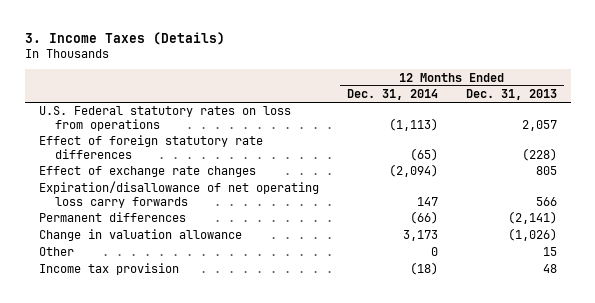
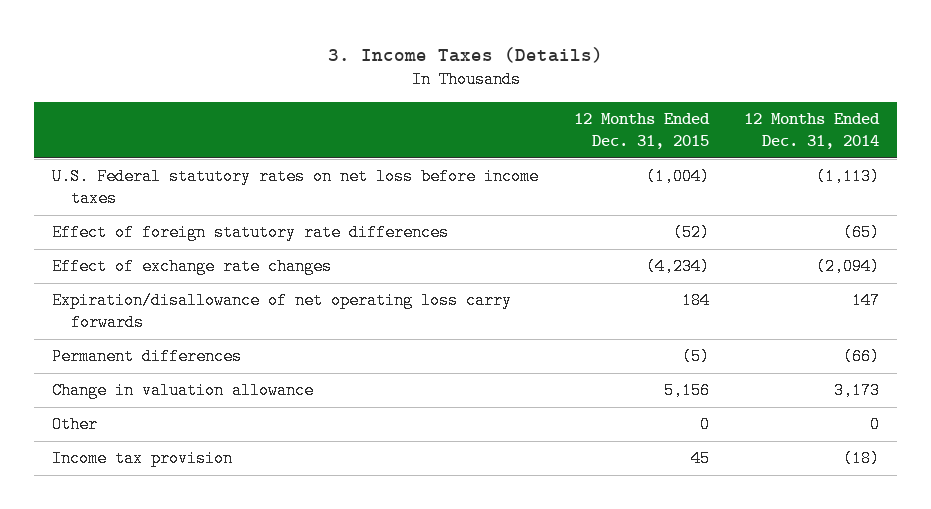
[465,89,557,101] Dec. 31, 2013 -> none
none -> [573,113,710,149] 12 Months Ended Dec. 31, 2015
[38,106,291,131] U.S. Federal statutory rates on loss from operations -> [51,168,539,208] U.S. Federal statutory rates on net loss before income taxes

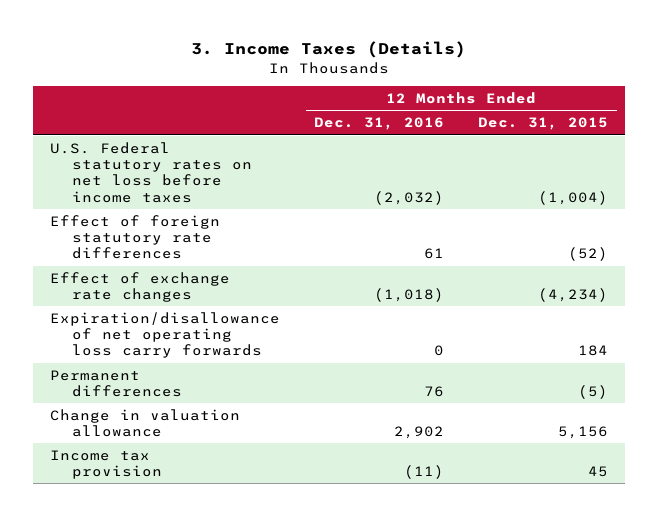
[744,113,881,149] 12 Months Ended Dec. 31, 2014 -> none
none -> [314,117,445,131] Dec. 31, 2016
[51,416,98,434] Other -> none

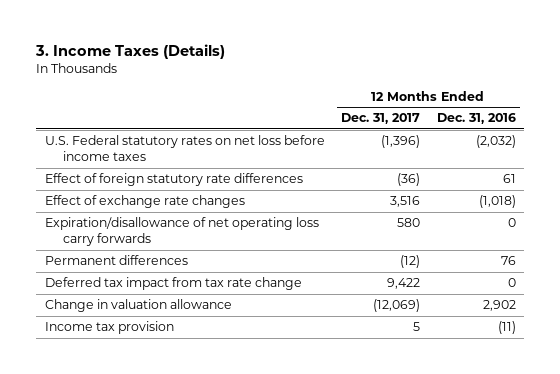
[478,117,609,131] Dec. 31, 2015 -> none
none -> [341,113,421,125] Dec. 31, 2017
none -> [44,277,302,291] Deferred tax impact from tax rate change

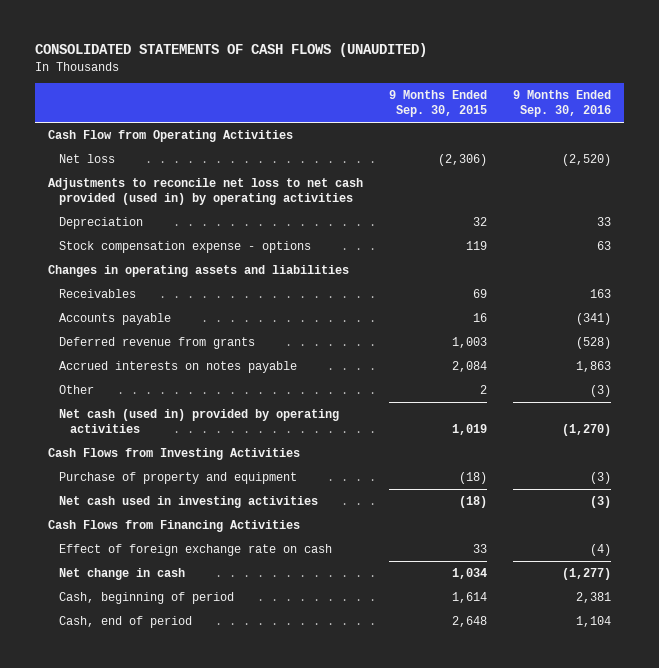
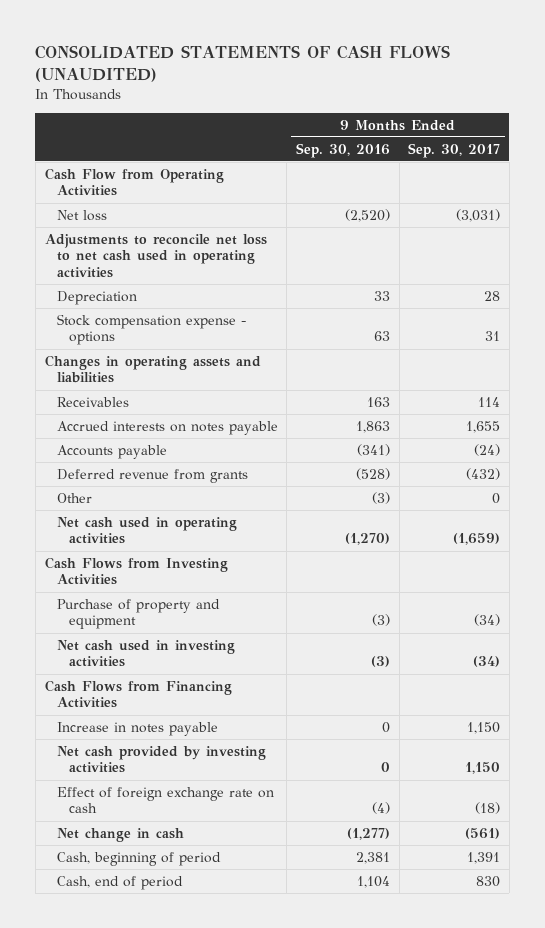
[389,90,488,118] 9 Months Ended Sep. 30, 2015 -> none
none -> [408,142,501,158] Sep. 30, 2017
[48,178,364,206] Adjustments to reconcile net loss to net cash provided (used in) by operating activities -> [44,233,267,279] Adjustments to reconcile net loss to net cash used in operating activities
[59,361,298,374] Accrued interests on notes payable -> [56,420,278,435] Accrued interests on notes payable
[59,409,340,434] Net cash (used in) provided by operating activities -> [56,516,237,545] Net cash used in operating activities
none -> [56,721,218,736] Increase in notes payable
none -> [56,745,266,774] Net cash provided by investing activities

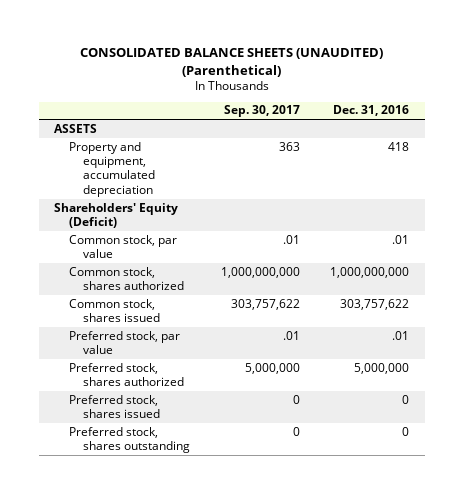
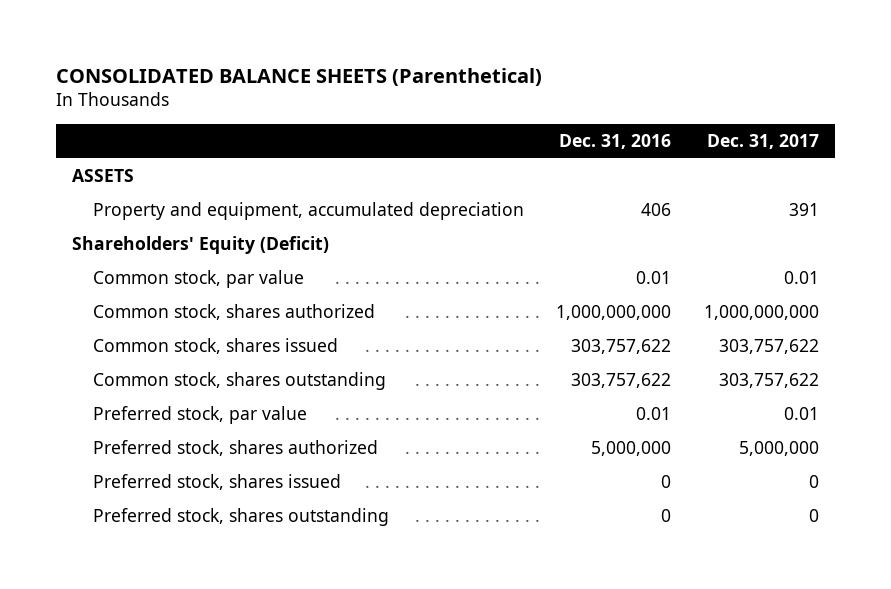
[79,47,383,77] CONSOLIDATED BALANCE SHEETS (UNAUDITED) (Parenthetical) -> [56,68,543,87] CONSOLIDATED BALANCE SHEETS (Parenthetical)
[223,105,300,118] Sep. 30, 2017 -> none
none -> [706,133,819,149] Dec. 31, 2017
[388,141,410,151] 418 -> [641,203,672,217] 406
[392,234,410,244] .01 -> [636,271,672,285] 0.01
none -> [92,372,386,391] Common stock, shares outstanding
[392,330,410,340] .01 -> [636,407,672,421] 0.01

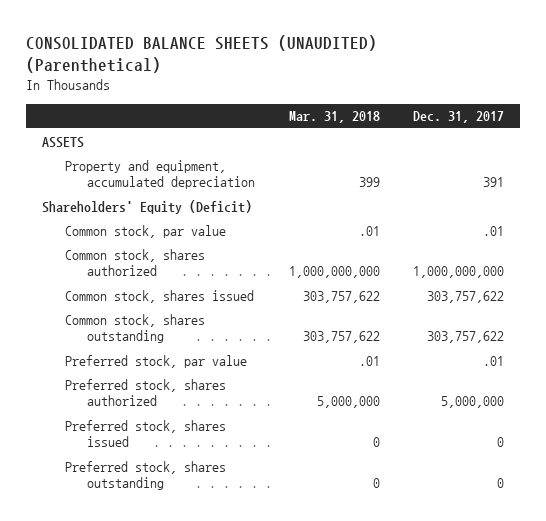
[56,68,543,87] CONSOLIDATED BALANCE SHEETS (Parenthetical) -> [25,35,377,74] CONSOLIDATED BALANCE SHEETS (UNAUDITED) (Parenthetical)
[559,133,672,149] Dec. 31, 2016 -> none
none -> [288,111,380,124] Mar. 31, 2018
[783,271,819,285] 0.01 -> [482,225,504,236] .01
[783,407,819,421] 0.01 -> [482,355,504,366] .01

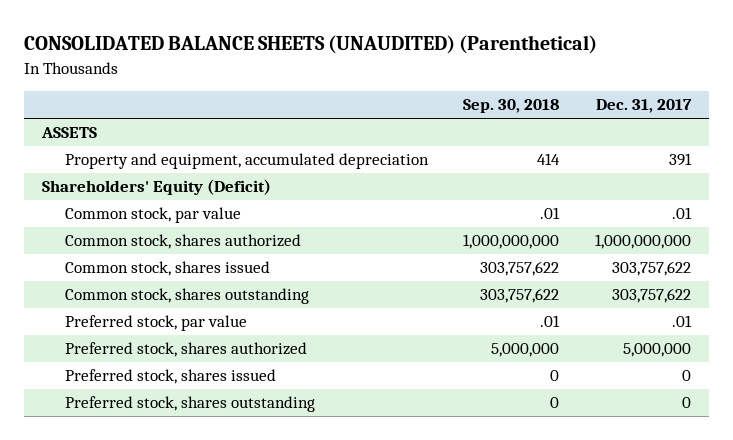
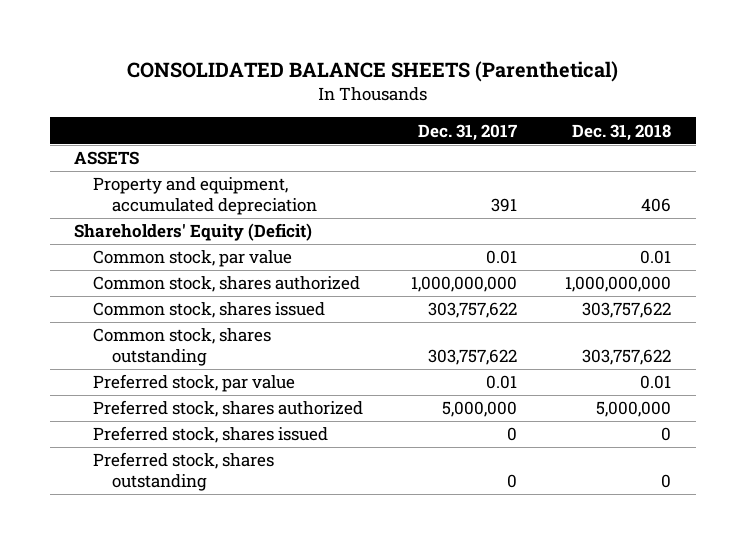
[23,35,597,55] CONSOLIDATED BALANCE SHEETS (UNAUDITED) (Parenthetical) -> [126,61,618,83] CONSOLIDATED BALANCE SHEETS (Parenthetical)
[463,99,560,114] Sep. 30, 2018 -> none
none -> [572,123,672,141] Dec. 31, 2018
[672,207,693,220] .01 -> [486,250,518,265] 0.01
[672,315,693,328] .01 -> [486,375,518,390] 0.01

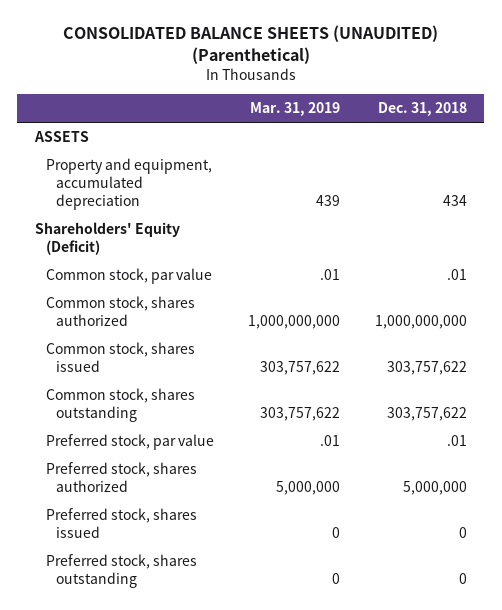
[126,61,618,83] CONSOLIDATED BALANCE SHEETS (Parenthetical) -> [62,25,438,64] CONSOLIDATED BALANCE SHEETS (UNAUDITED) (Parenthetical)
[418,123,518,141] Dec. 31, 2017 -> none
none -> [250,102,341,117] Mar. 31, 2019
[641,197,672,212] 406 -> [443,194,468,206] 434
[640,250,672,265] 0.01 -> [447,269,468,281] .01
[640,375,672,390] 0.01 -> [447,435,468,447] .01

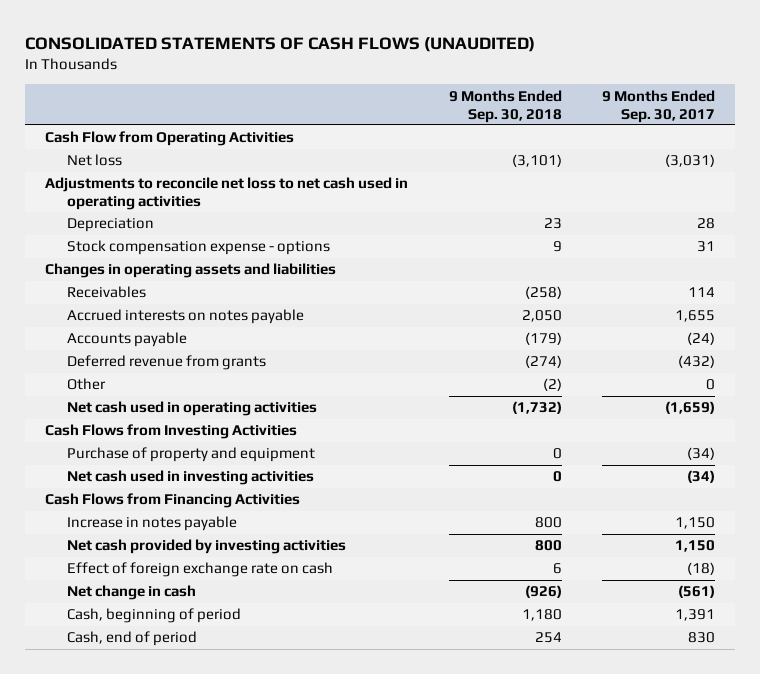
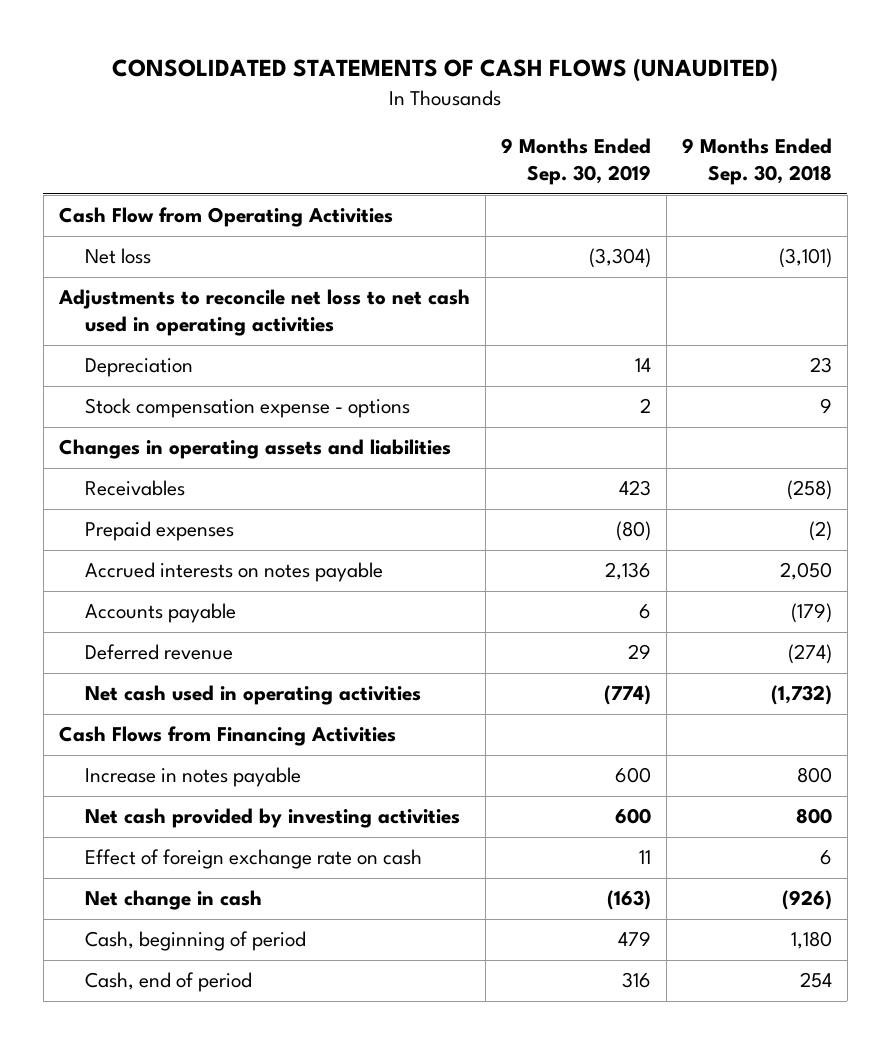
[601,89,715,123] 9 Months Ended Sep. 30, 2017 -> none
none -> [500,138,651,186] 9 Months Ended Sep. 30, 2019
none -> [84,521,234,542] Prepaid expenses
[67,378,107,391] Other -> none
[67,355,267,371] Deferred revenue from grants -> [84,644,233,661] Deferred revenue
[45,424,298,440] Cash Flows from Investing Activities -> none
[67,447,316,463] Purchase of property and equipment -> none
[67,470,315,486] Net cash used in investing activities -> none

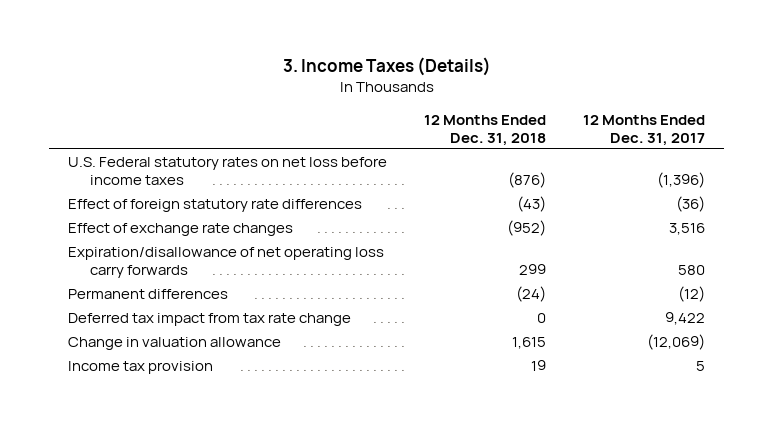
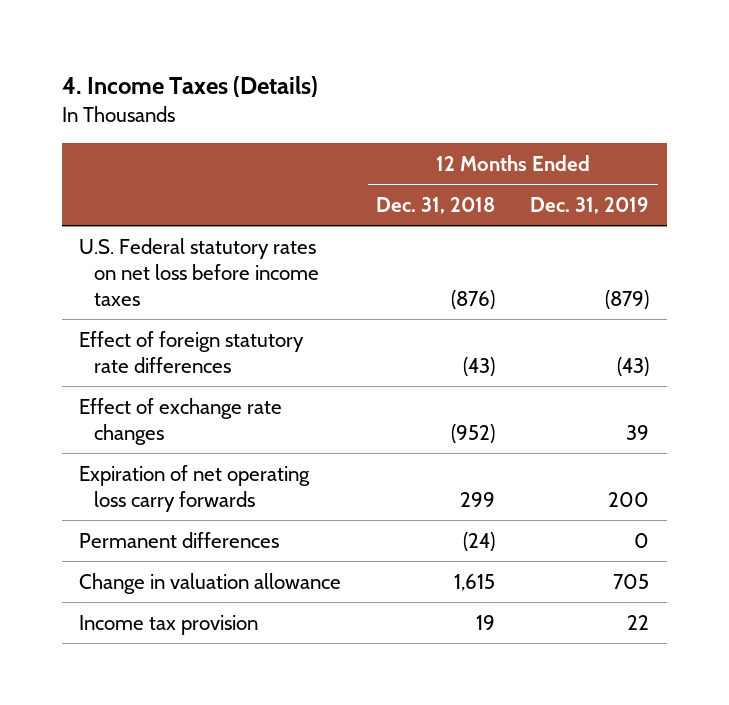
[282,57,491,77] 3. Income Taxes (Details) -> [61,76,318,98] 4. Income Taxes (Details)
[583,114,706,146] 12 Months Ended Dec. 31, 2017 -> none
none -> [530,196,650,214] Dec. 31, 2019
[67,247,384,279] Expiration/disallowance of net operating loss carry forwards -> [79,464,311,512] Expiration of net operating loss carry forwards
[67,313,351,327] Deferred tax impact from tax rate change -> none

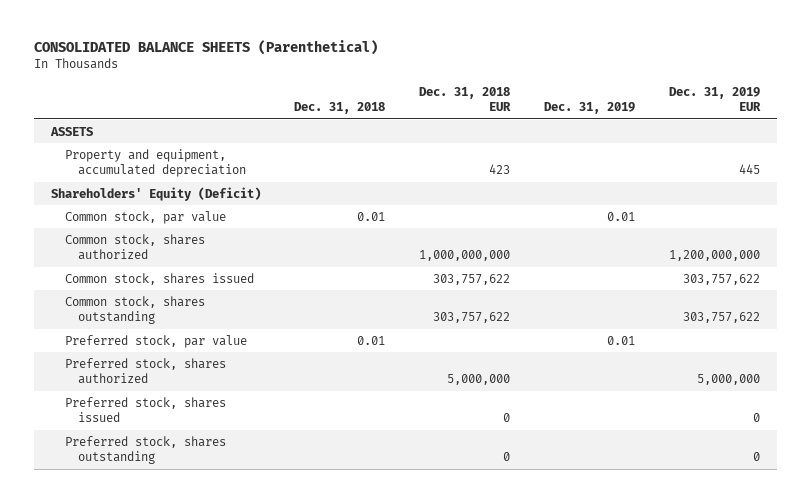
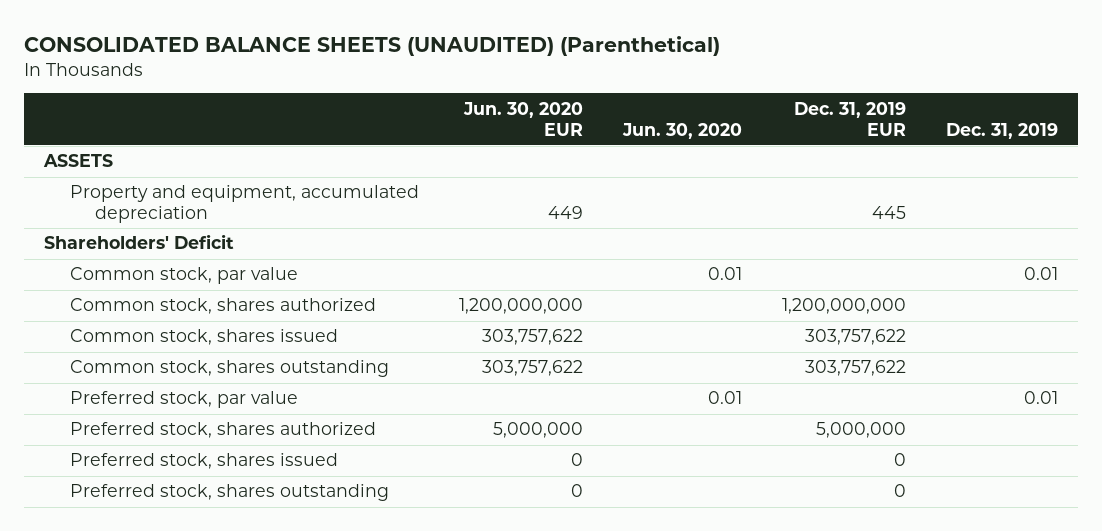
[33,40,378,56] CONSOLIDATED BALANCE SHEETS (Parenthetical) -> [24,35,721,56] CONSOLIDATED BALANCE SHEETS (UNAUDITED) (Parenthetical)
[294,102,386,115] Dec. 31, 2018 -> none
[419,86,512,112] Dec. 31, 2018 EUR -> none
none -> [462,101,583,136] Jun. 30, 2020 EUR
none -> [621,122,742,139] Jun. 30, 2020
[50,186,261,201] Shareholders' Equity (Deficit) -> [44,234,235,250] Shareholders' Deficit

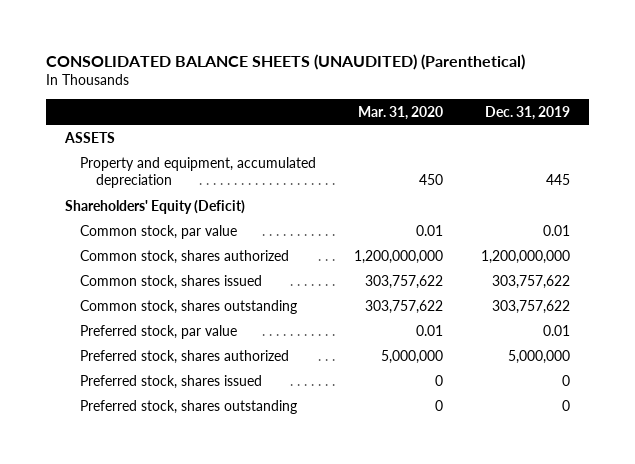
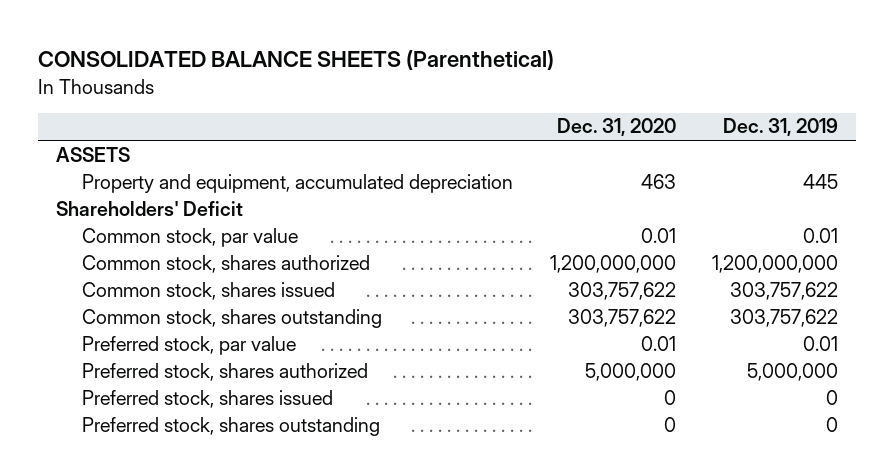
[45,53,525,70] CONSOLIDATED BALANCE SHEETS (UNAUDITED) (Parenthetical) -> [37,50,554,71] CONSOLIDATED BALANCE SHEETS (Parenthetical)
[358,105,444,120] Mar. 31, 2020 -> none
none -> [556,118,676,137] Dec. 31, 2020
[64,199,245,214] Shareholders' Equity (Deficit) -> [55,200,243,216] Shareholders' Deficit

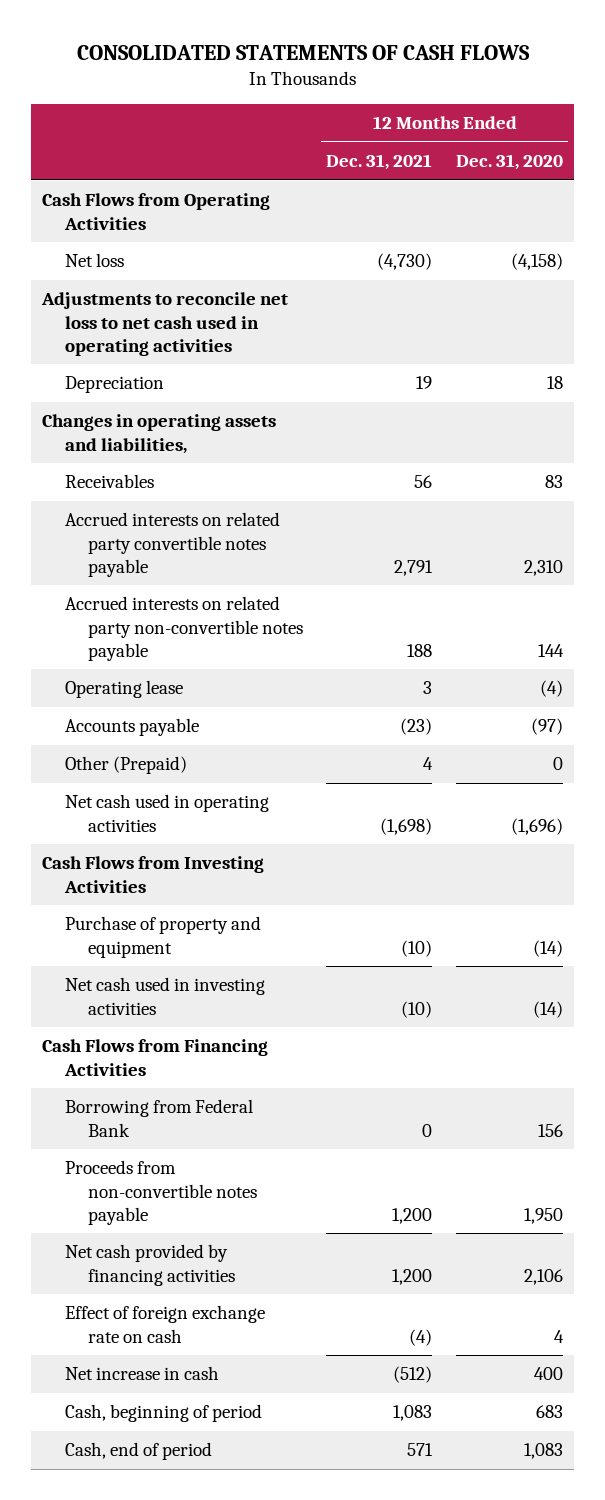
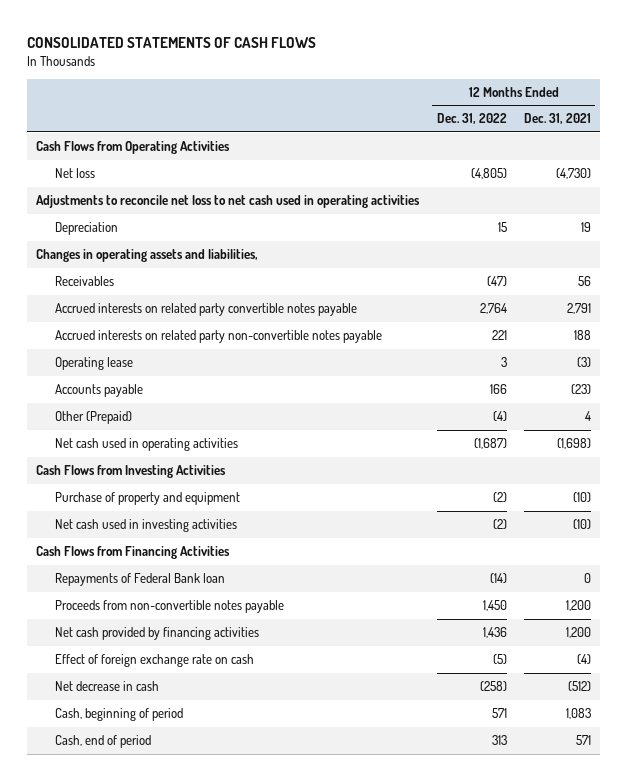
[455,154,563,171] Dec. 31, 2020 -> none
none -> [436,113,507,125] Dec. 31, 2022
[423,681,433,695] 3 -> [577,357,592,368] (3)
[65,1099,254,1137] Borrowing from Federal Bank -> none
none -> [54,573,225,587] Repayments of Federal Bank loan
[65,1366,220,1381] Net increase in cash -> [54,681,159,692] Net decrease in cash

